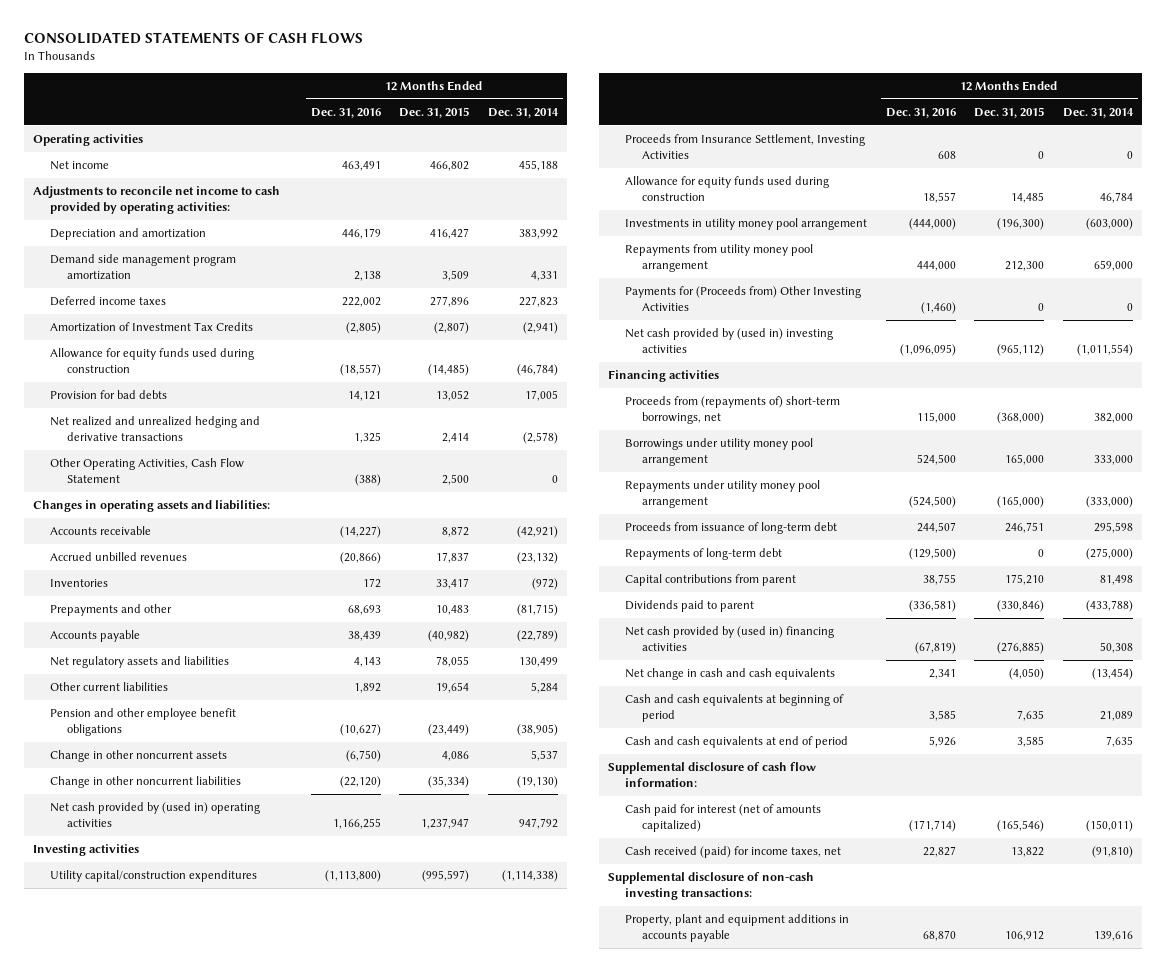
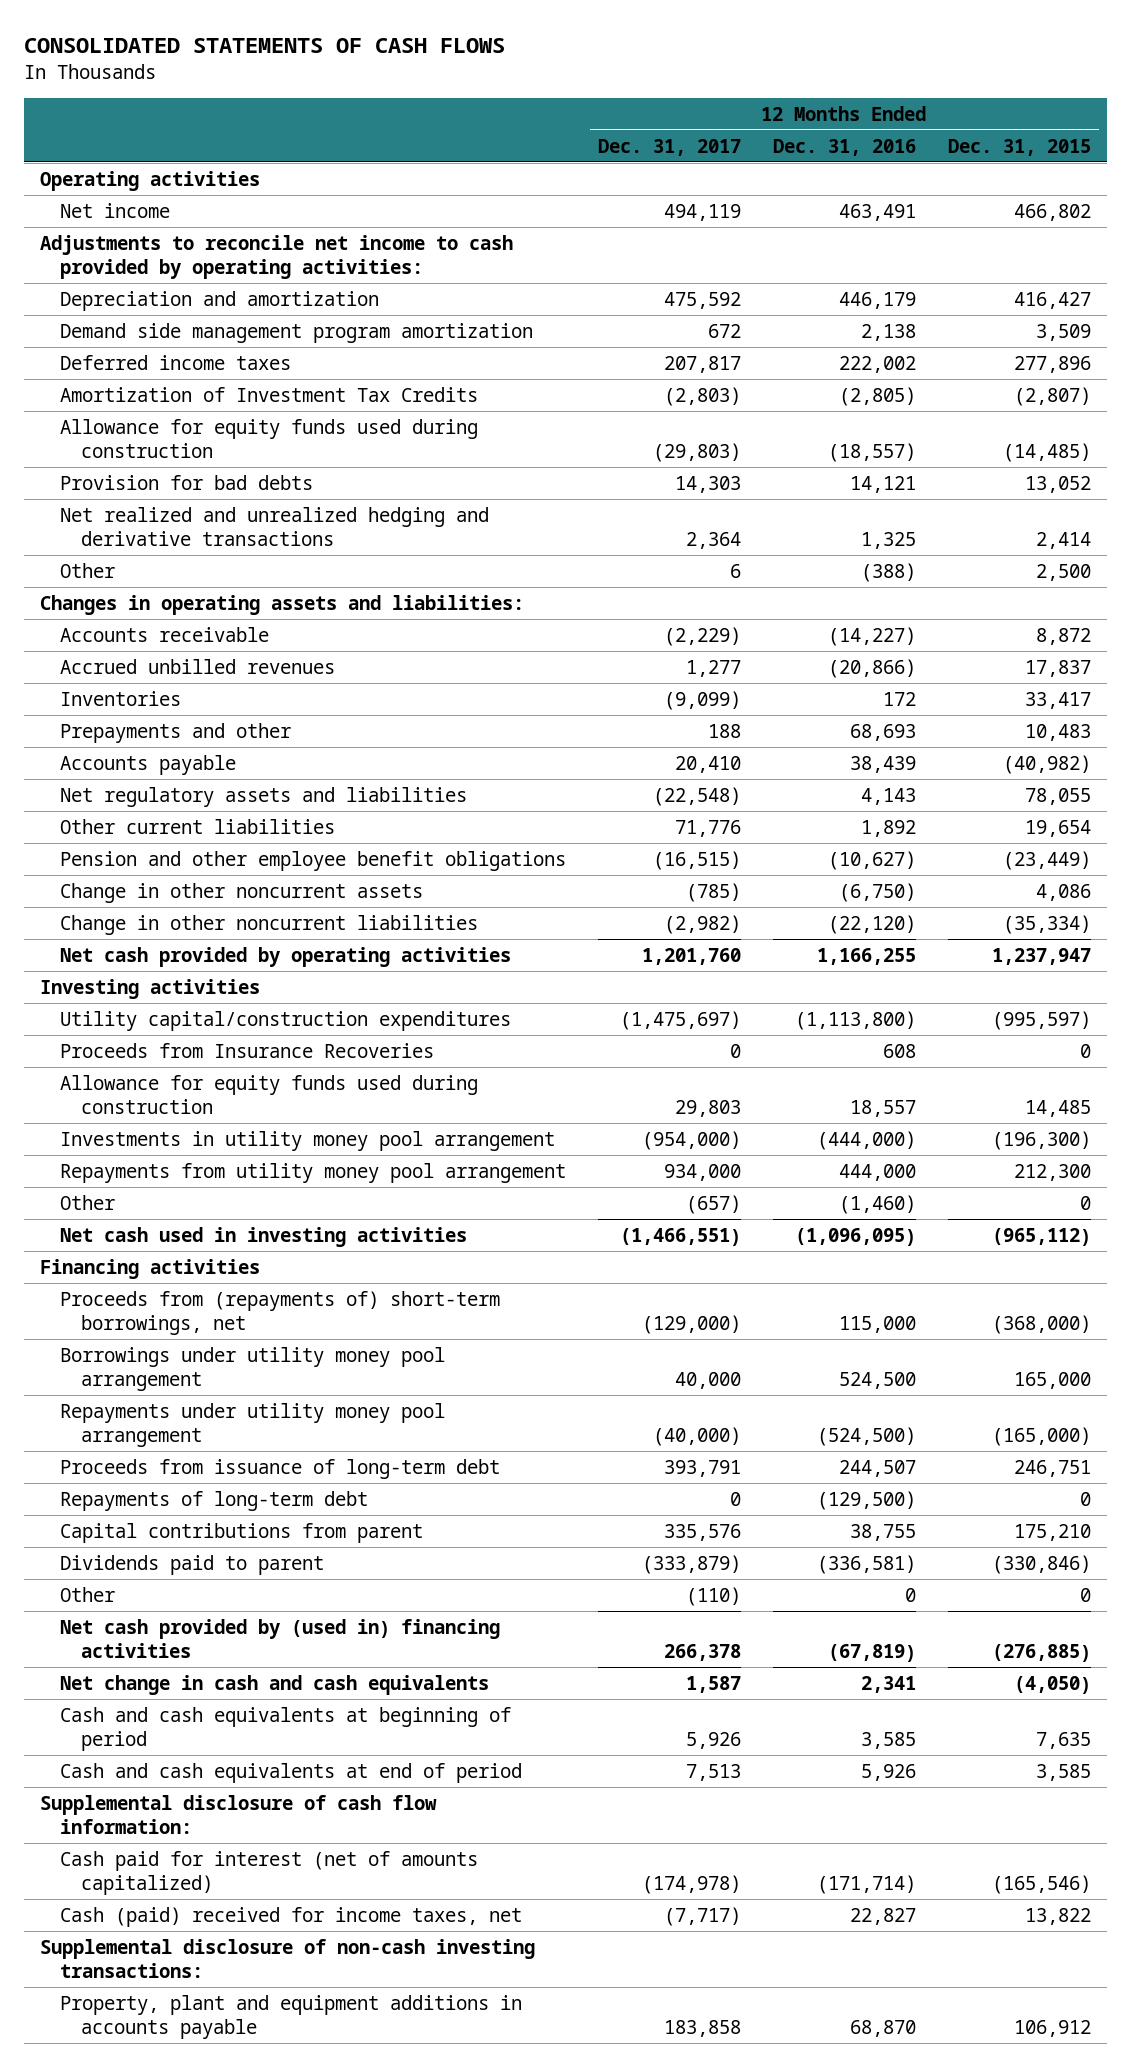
[487,108,559,119] Dec. 31, 2014 -> none
none -> [598,138,742,156] Dec. 31, 2017
[49,458,244,483] Other Operating Activities, Cash Flow Statement -> [60,562,116,578] Other
[49,802,260,827] Net cash provided by (used in) operating activities -> [60,946,512,967] Net cash provided by operating activities
[625,134,866,159] Proceeds from Insurance Settlement, Investing Activities -> [60,1042,435,1058] Proceeds from Insurance Recoveries
[625,286,862,311] Payments for (Proceeds from) Other Investing Activities -> [60,1194,116,1210] Other
[625,328,834,353] Net cash provided by (used in) investing activities -> [60,1226,468,1247] Net cash used in investing activities
none -> [60,1586,116,1602] Other
[625,846,842,859] Cash received (paid) for income taxes, net -> [60,1906,523,1927] Cash (paid) received for income taxes, net

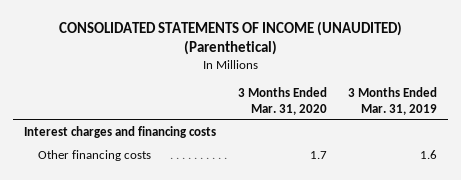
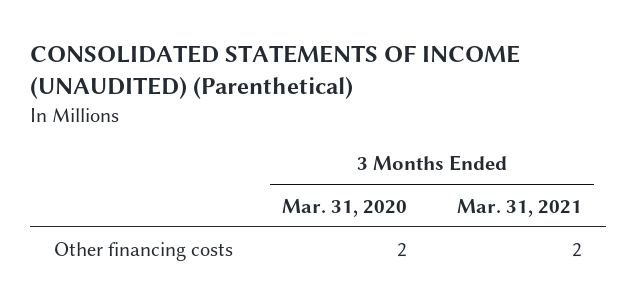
[348,86,438,115] 3 Months Ended Mar. 31, 2019 -> none
none -> [456,198,582,217] Mar. 31, 2021
[24,126,217,139] Interest charges and financing costs -> none
[309,151,327,160] 1.7 -> [397,242,408,257] 2

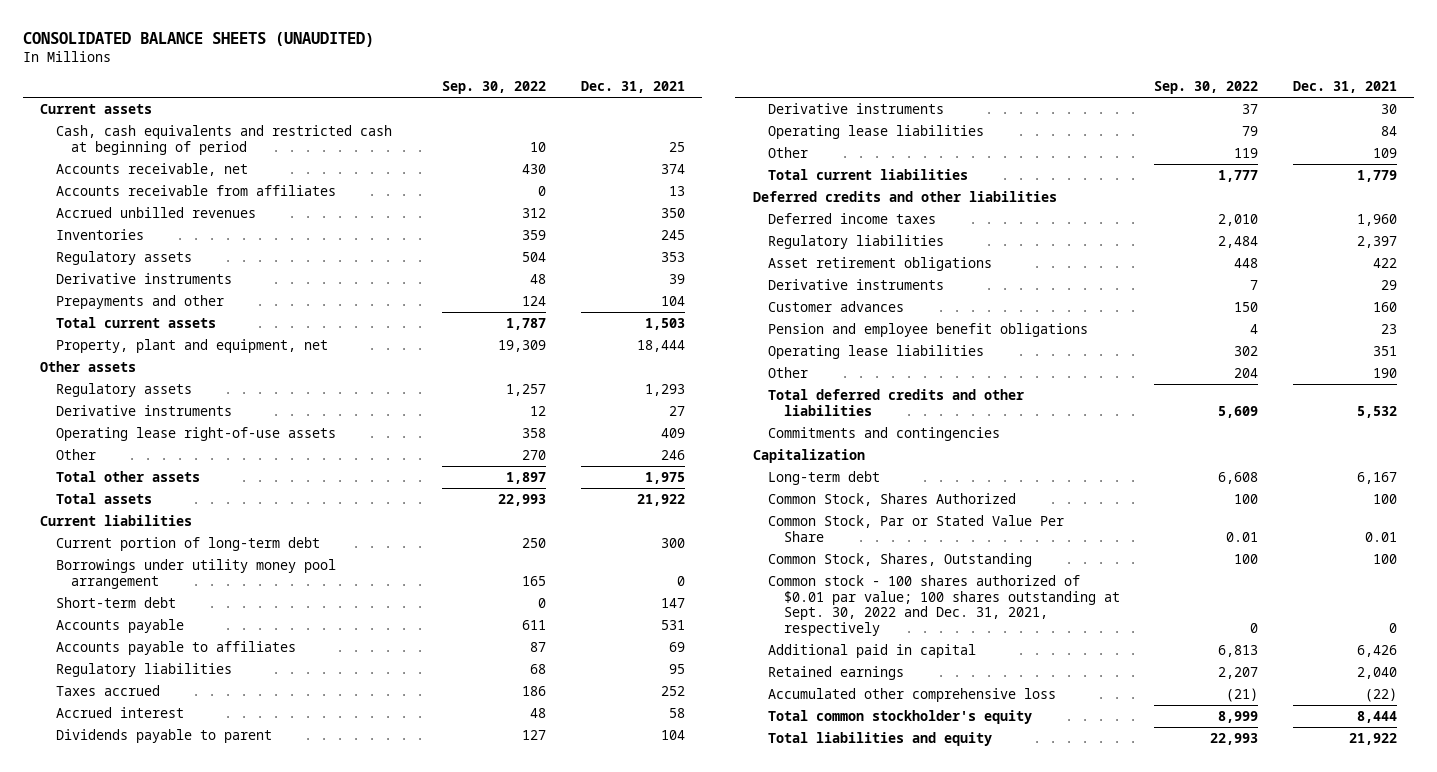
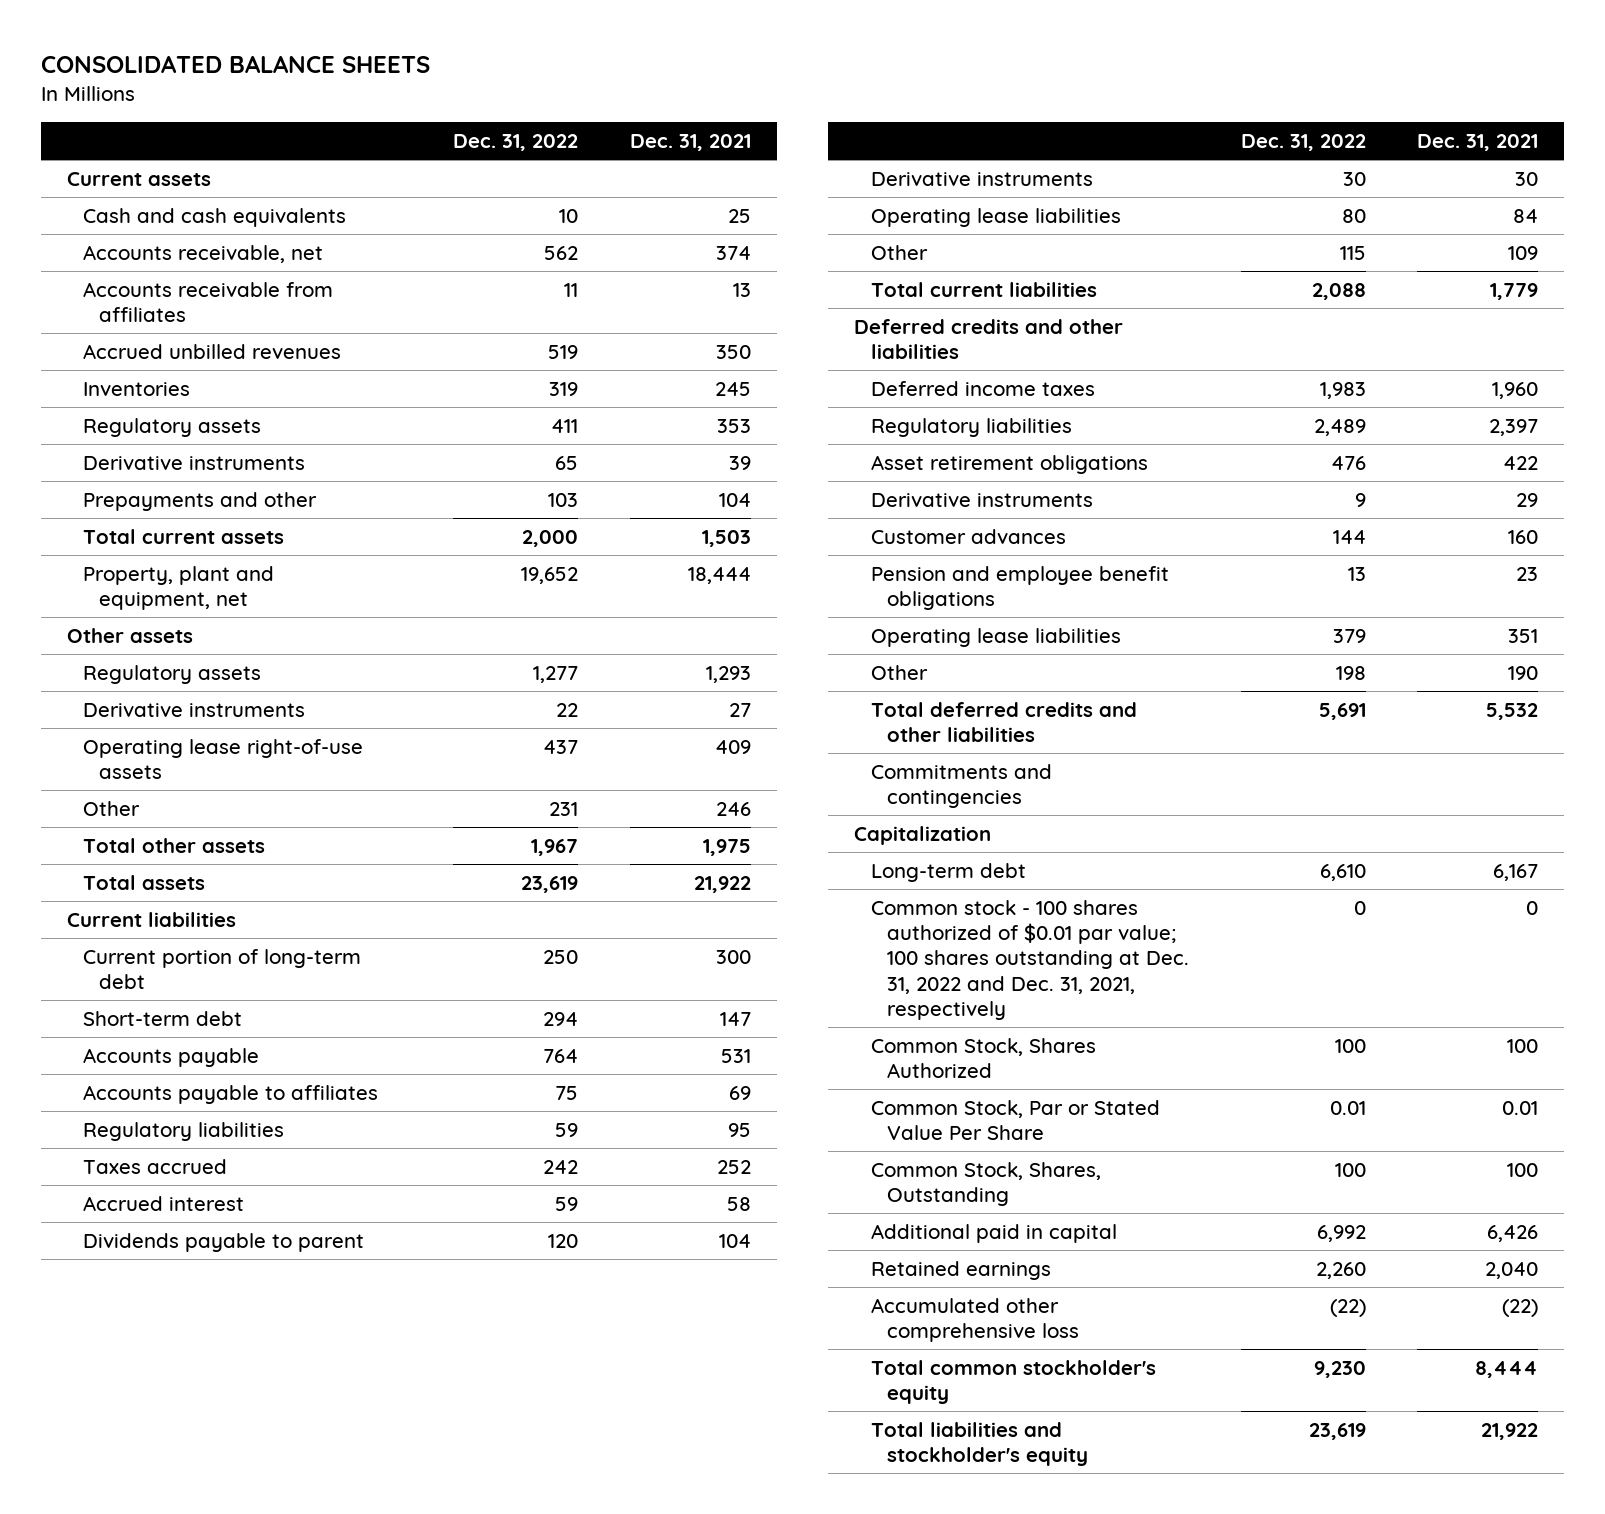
[22,31,374,47] CONSOLIDATED BALANCE SHEETS (UNAUDITED) -> [40,55,430,74] CONSOLIDATED BALANCE SHEETS
[441,81,546,95] Sep. 30, 2022 -> none
none -> [453,133,579,151] Dec. 31, 2022
[55,124,392,155] Cash, cash equivalents and restricted cash at beginning of period -> [83,207,347,227] Cash and cash equivalents
[55,558,336,589] Borrowings under utility money pool arrangement -> none
none -> [870,899,1189,1020] Common stock - 100 shares authorized of $0.01 par value; 100 shares outstanding at Dec. 31, 2022 and Dec. 31, 2021, respectively
[768,574,1120,637] Common stock - 100 shares authorized of $0.01 par value; 100 shares outstanding at Sept. 30, 2022 and Dec. 31, 2021, respectively -> none
[768,731,993,746] Total liabilities and equity -> [870,1421,1088,1467] Total liabilities and stockholder's equity

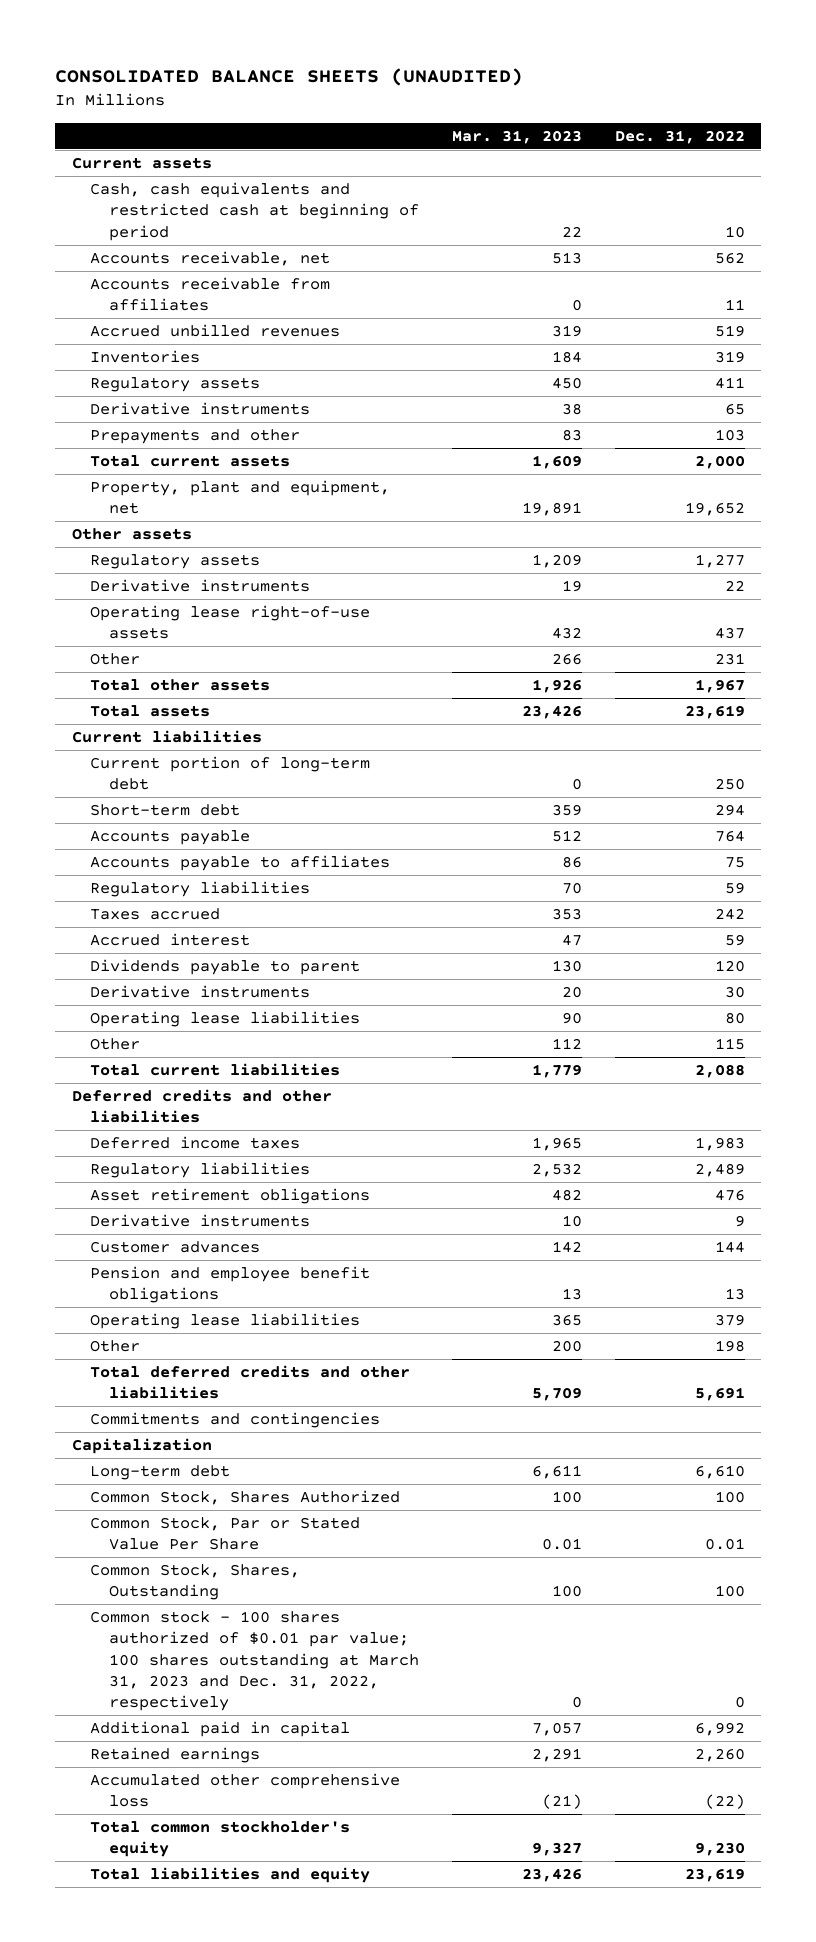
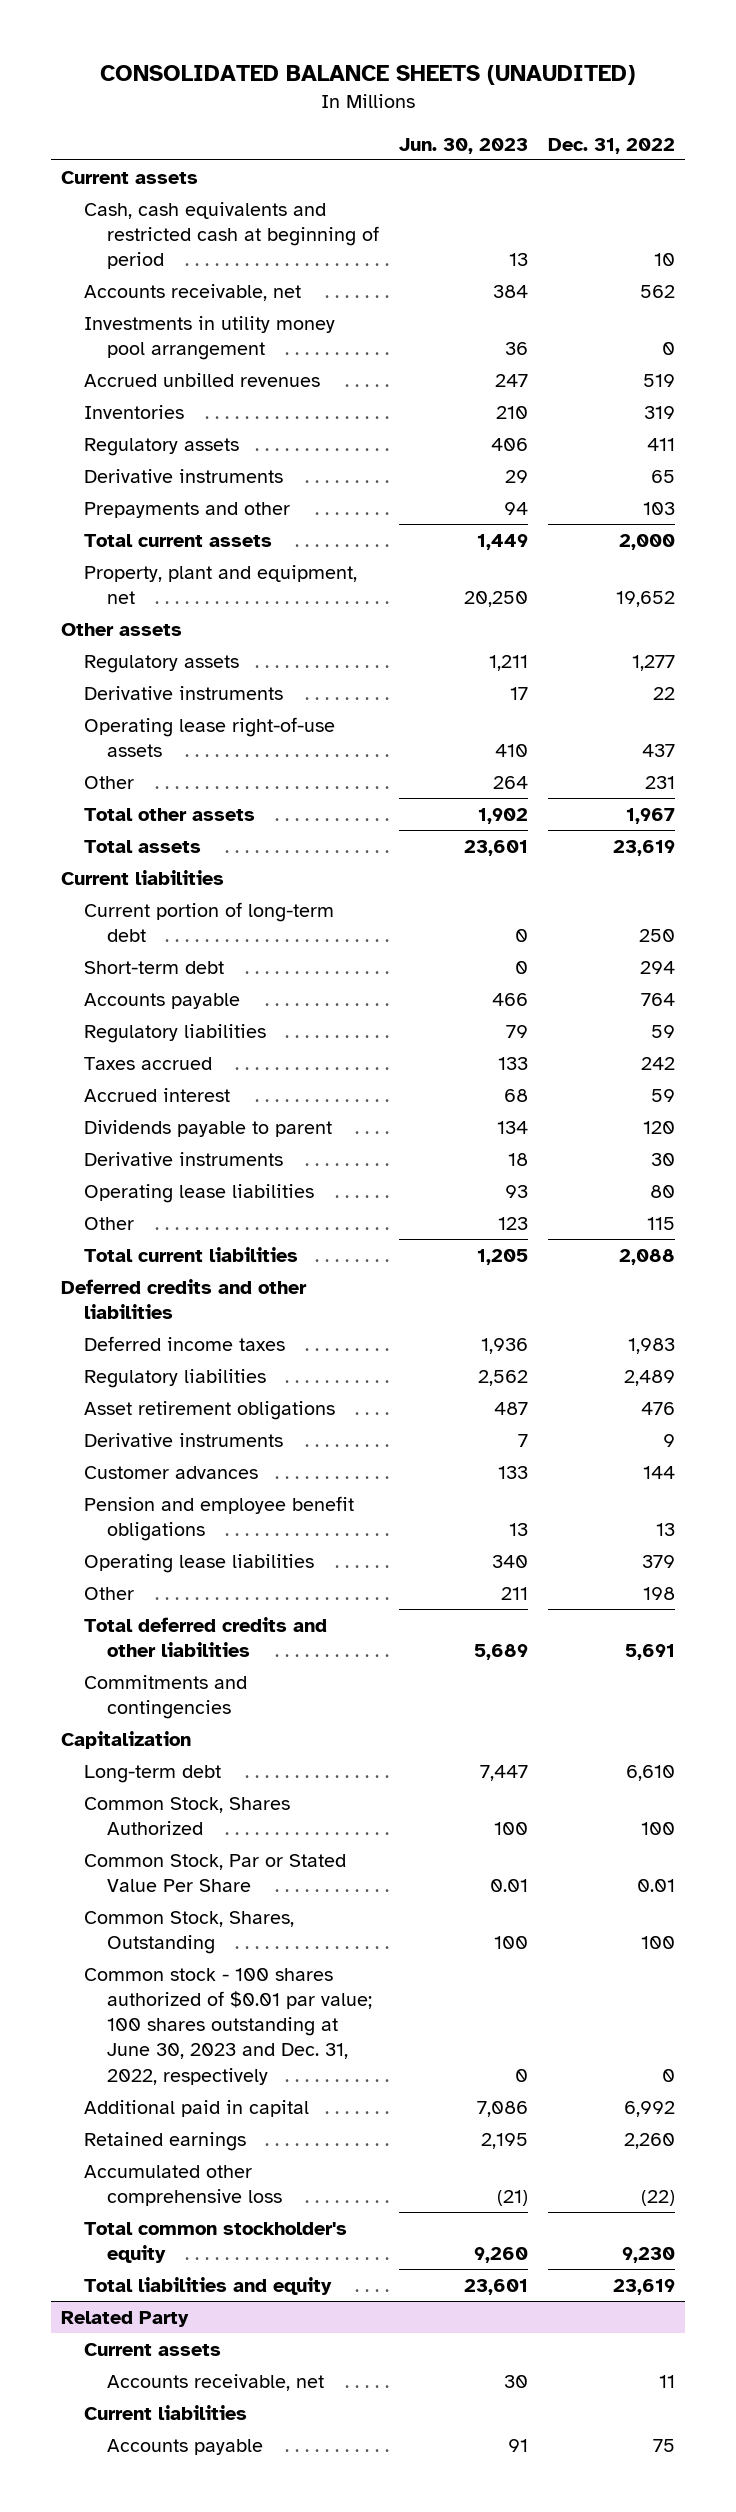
[452,129,583,144] Mar. 31, 2023 -> none
none -> [398,137,528,154] Jun. 30, 2023
[90,277,331,312] Accounts receivable from affiliates -> none
none -> [83,315,335,360] Investments in utility money pool arrangement
[90,855,391,872] Accounts payable to affiliates -> none
[90,1611,420,1712] Common stock - 100 shares authorized of $0.01 par value; 100 shares outstanding at March 31, 2023 and Dec. 31, 2022, respectively -> [83,1967,372,2085] Common stock - 100 shares authorized of $0.01 par value; 100 shares outstanding at June 30, 2023 and Dec. 31, 2022, respectively
none -> [60,2310,189,2327] Related Party
none -> [83,2342,221,2356] Current assets
none -> [106,2373,324,2391] Accounts receivable, net
none -> [83,2404,247,2420] Current liabilities
none -> [106,2438,263,2455] Accounts payable

